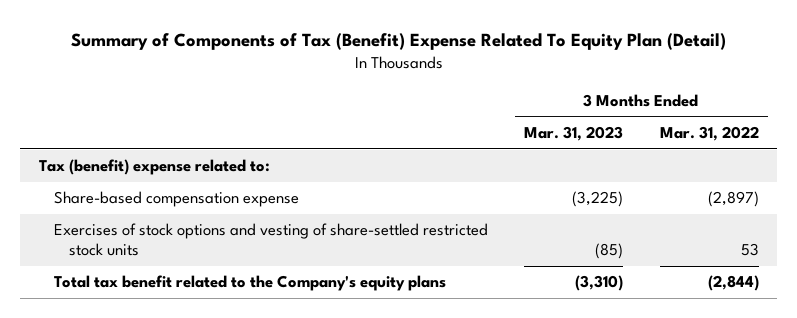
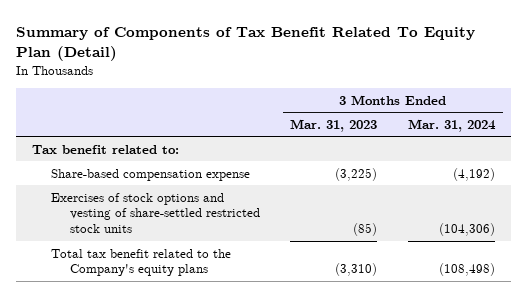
[70,32,726,50] Summary of Components of Tax (Benefit) Expense Related To Equity Plan (Detail) -> [16,26,476,62] Summary of Components of Tax Benefit Related To Equity Plan (Detail)
[659,125,759,141] Mar. 31, 2022 -> none
none -> [408,118,497,132] Mar. 31, 2024
[38,159,270,176] Tax (benefit) expense related to: -> [31,144,179,154] Tax benefit related to:

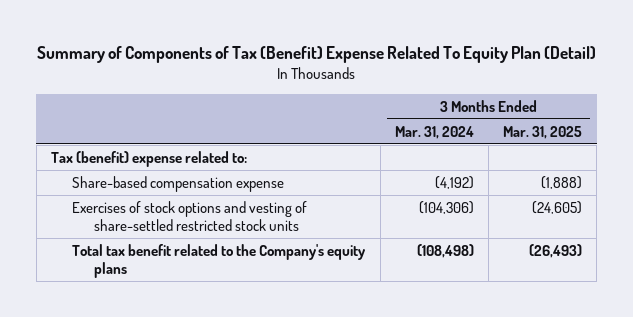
[16,26,476,62] Summary of Components of Tax Benefit Related To Equity Plan (Detail) -> [37,46,597,64] Summary of Components of Tax (Benefit) Expense Related To Equity Plan (Detail)
[290,118,378,132] Mar. 31, 2023 -> none
none -> [503,125,583,139] Mar. 31, 2025
[31,144,179,154] Tax benefit related to: -> [50,150,247,167] Tax (benefit) expense related to:

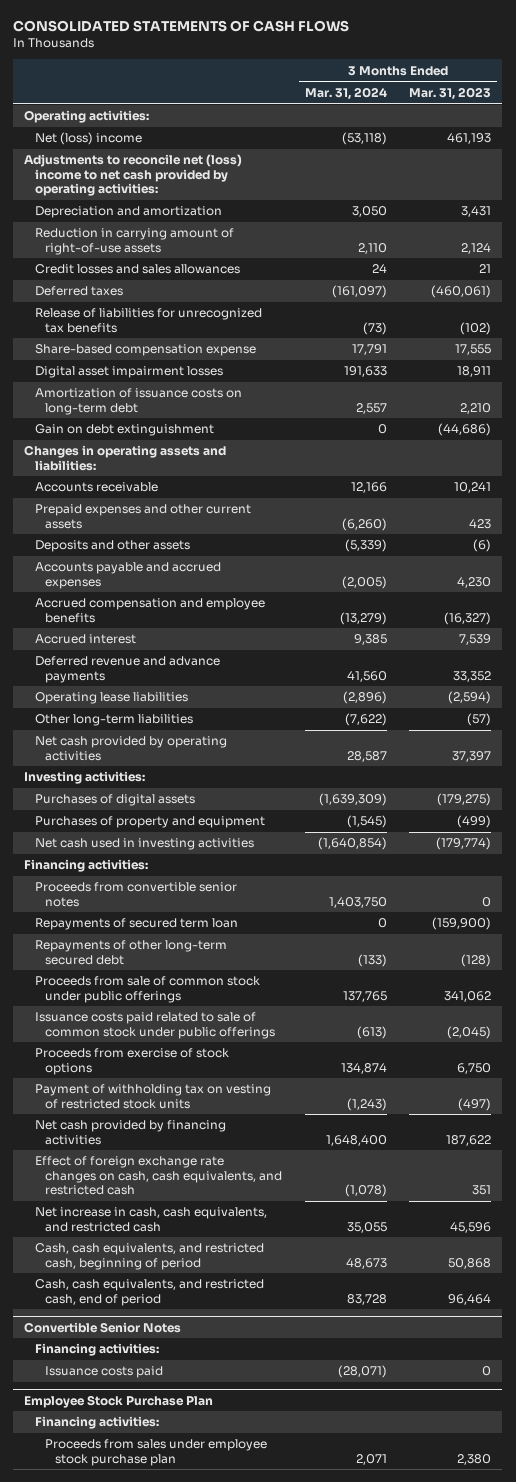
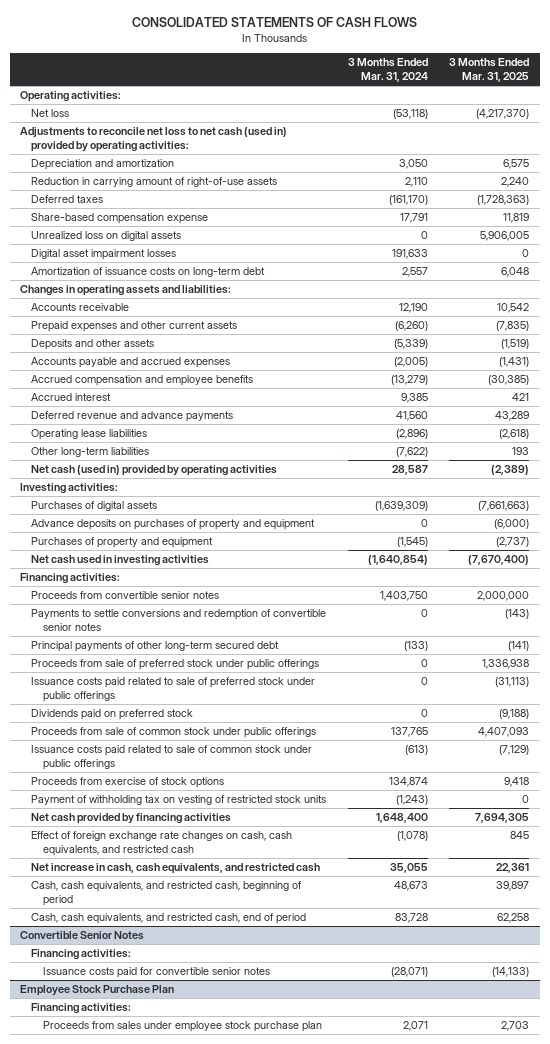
[409,86,492,100] Mar. 31, 2023 -> none
none -> [449,57,530,83] 3 Months Ended Mar. 31, 2025
[34,132,142,146] Net (loss) income -> [31,109,70,118] Net loss
[24,154,243,196] Adjustments to reconcile net (loss) income to net cash provided by operating activities: -> [20,127,288,153] Adjustments to reconcile net loss to net cash (used in) provided by operating activities:
[34,264,240,275] Credit losses and sales allowances -> none
[34,308,262,333] Release of liabilities for unrecognized tax benefits -> none
[331,285,387,299] (161,097) -> [388,195,428,206] (161,170)
none -> [31,231,182,242] Unrealized loss on digital assets
[34,424,214,437] Gain on debt extinguishment -> none
[350,482,387,494] 12,166 -> [398,303,428,314] 12,190
[34,736,227,761] Net cash provided by operating activities -> [31,465,278,477] Net cash (used in) provided by operating activities
none -> [31,519,316,531] Advance deposits on purchases of property and equipment
[34,918,238,931] Repayments of secured term loan -> none
none -> [31,609,327,632] Payments to settle conversions and redemption of convertible senior notes
[34,940,227,965] Repayments of other long-term secured debt -> [31,641,280,653] Principal payments of other long-term secured debt
none -> [31,659,320,671] Proceeds from sale of preferred stock under public offerings
none -> [31,677,316,703] Issuance costs paid related to sale of preferred stock under public offerings
none -> [31,709,194,721] Dividends paid on preferred stock
[45,1366,164,1379] Issuance costs paid -> [42,967,270,979] Issuance costs paid for convertible senior notes

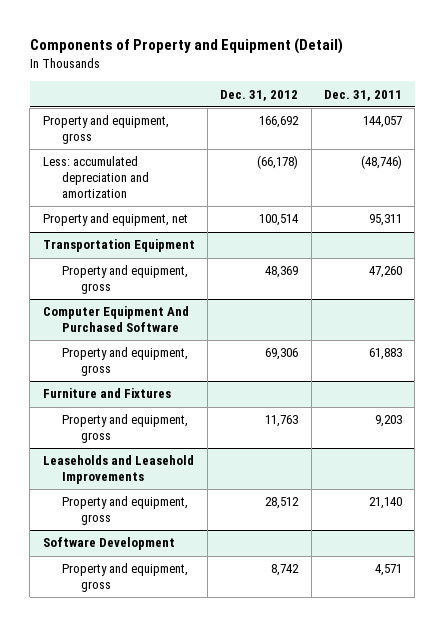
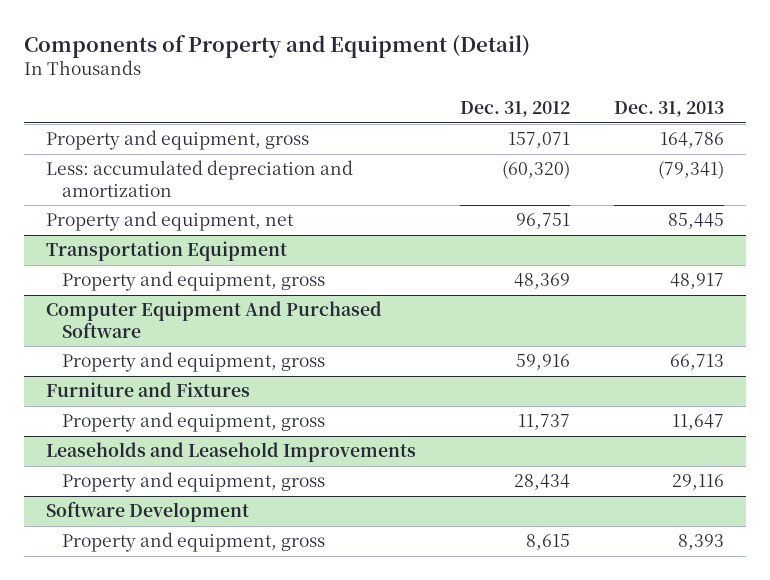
[324,89,403,101] Dec. 31, 2011 -> none
none -> [614,101,725,118] Dec. 31, 2013
[259,116,300,129] 166,692 -> [508,132,571,149] 157,071
[257,155,299,170] (66,178) -> [502,160,571,180] (60,320)
[259,214,300,227] 100,514 -> [516,213,571,230] 96,751
[265,348,299,361] 69,306 -> [516,354,571,371] 59,916
[265,415,299,428] 11,763 -> [518,414,571,431] 11,737
[265,497,300,510] 28,512 -> [514,474,571,491] 28,434
[271,564,300,577] 8,742 -> [526,534,571,551] 8,615

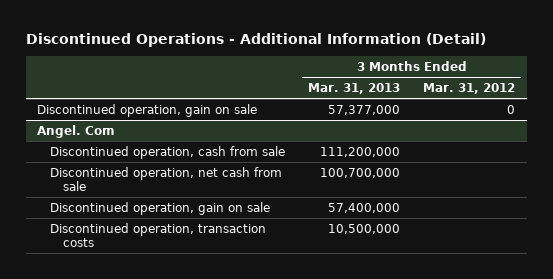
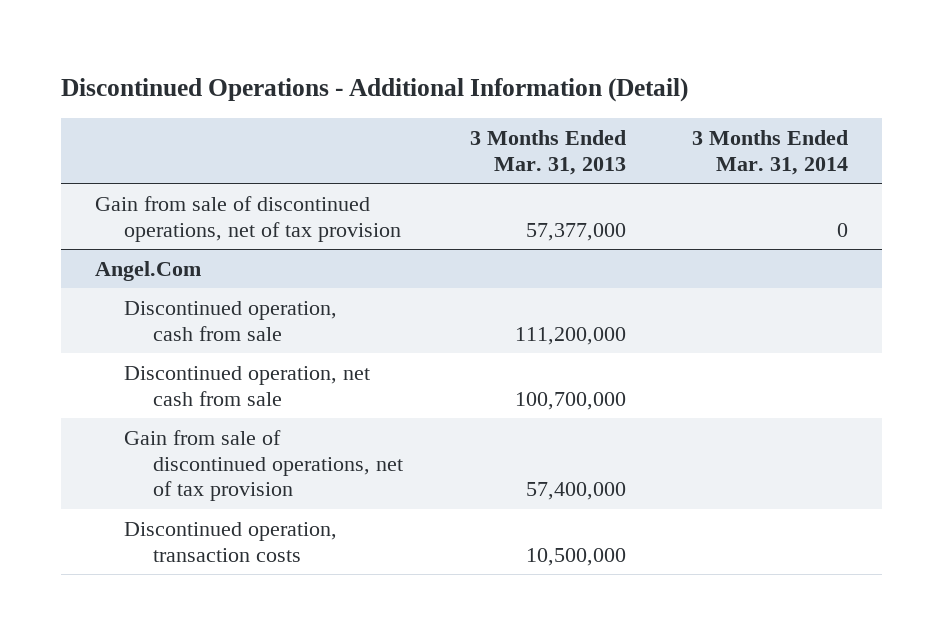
[423,83,516,95] Mar. 31, 2012 -> none
none -> [692,129,849,175] 3 Months Ended Mar. 31, 2014
[37,103,258,117] Discontinued operation, gain on sale -> [94,195,402,242] Gain from sale of discontinued operations, net of tax provision
[37,124,116,138] Angel. Com -> [94,260,201,281] Angel.Com
[50,201,271,215] Discontinued operation, gain on sale -> [124,429,404,502] Gain from sale of discontinued operations, net of tax provision

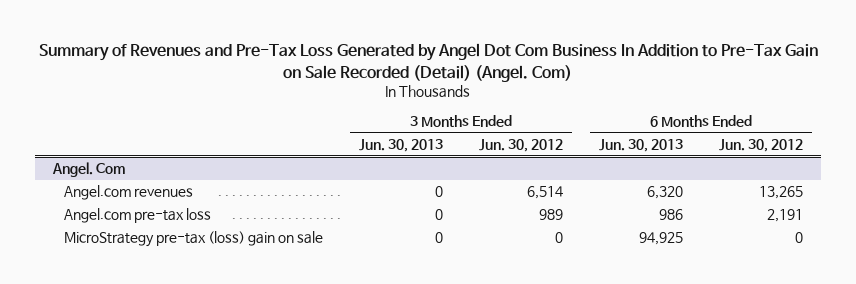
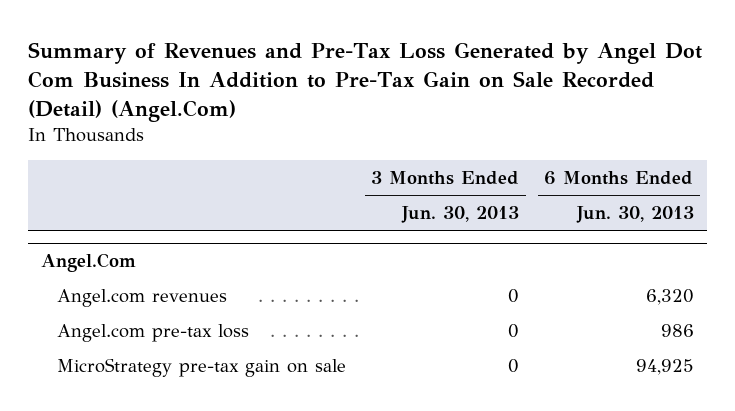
[38,43,818,82] Summary of Revenues and Pre-Tax Loss Generated by Angel Dot Com Business In Addition to Pre-Tax Gain on Sale Recorded (Detail) (Angel. Com) -> [28,41,703,122] Summary of Revenues and Pre-Tax Loss Generated by Angel Dot Com Business In Addition to Pre-Tax Gain on Sale Recorded (Detail) (Angel.Com)
[478,139,563,153] Jun. 30, 2012 -> none
[718,139,803,153] Jun. 30, 2012 -> none
[52,162,126,178] Angel. Com -> [41,253,137,273] Angel.Com
[63,231,323,248] MicroStrategy pre-tax (loss) gain on sale -> [56,358,346,378] MicroStrategy pre-tax gain on sale

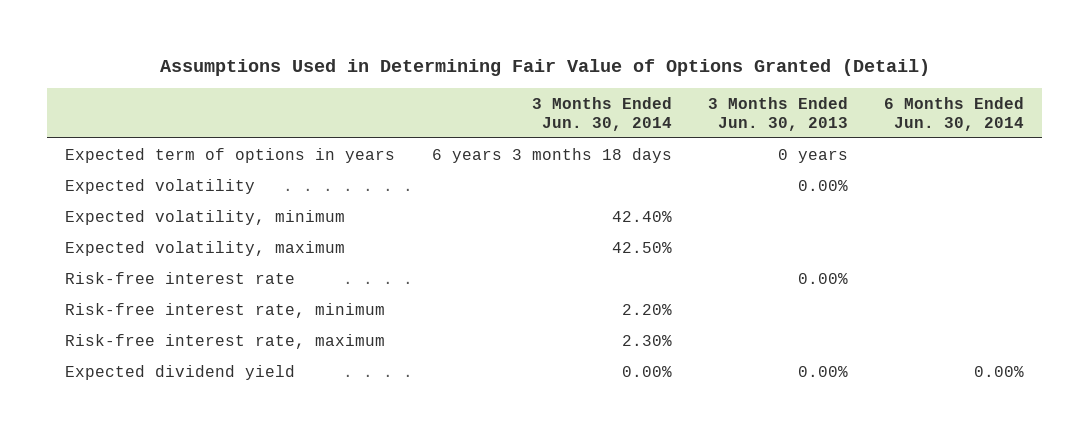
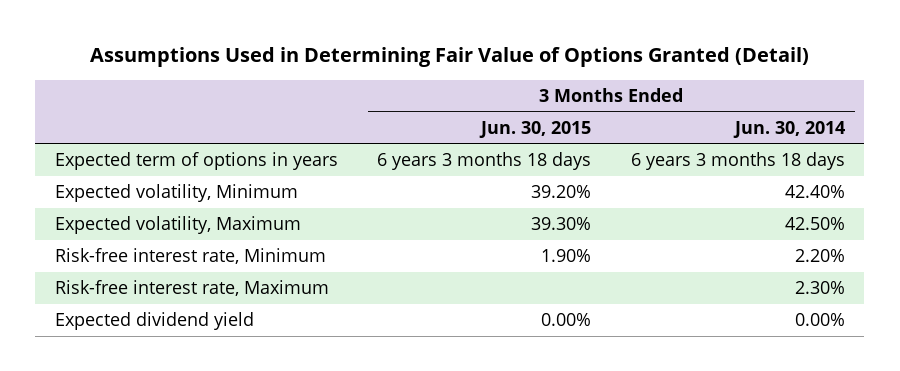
[707,96,848,131] 3 Months Ended Jun. 30, 2013 -> none
[883,96,1024,131] 6 Months Ended Jun. 30, 2014 -> none
none -> [479,120,592,138] Jun. 30, 2015
[65,178,256,194] Expected volatility -> none
[65,271,296,284] Risk-free interest rate -> none
[65,209,346,225] Expected volatility, minimum -> [55,184,299,203] Expected volatility, Minimum
[65,240,346,256] Expected volatility, maximum -> [55,216,302,235] Expected volatility, Maximum
[65,302,386,318] Risk-free interest rate, minimum -> [55,248,327,265] Risk-free interest rate, Minimum
[65,333,386,349] Risk-free interest rate, maximum -> [55,280,330,297] Risk-free interest rate, Maximum

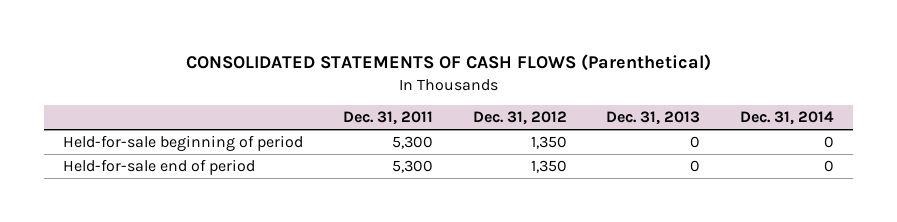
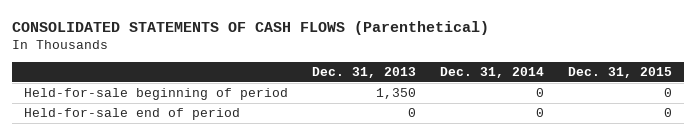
[342,111,433,126] Dec. 31, 2011 -> none
[472,111,567,126] Dec. 31, 2012 -> none
none -> [567,66,672,78] Dec. 31, 2015
[690,135,701,148] 0 -> [375,88,416,100] 1,350

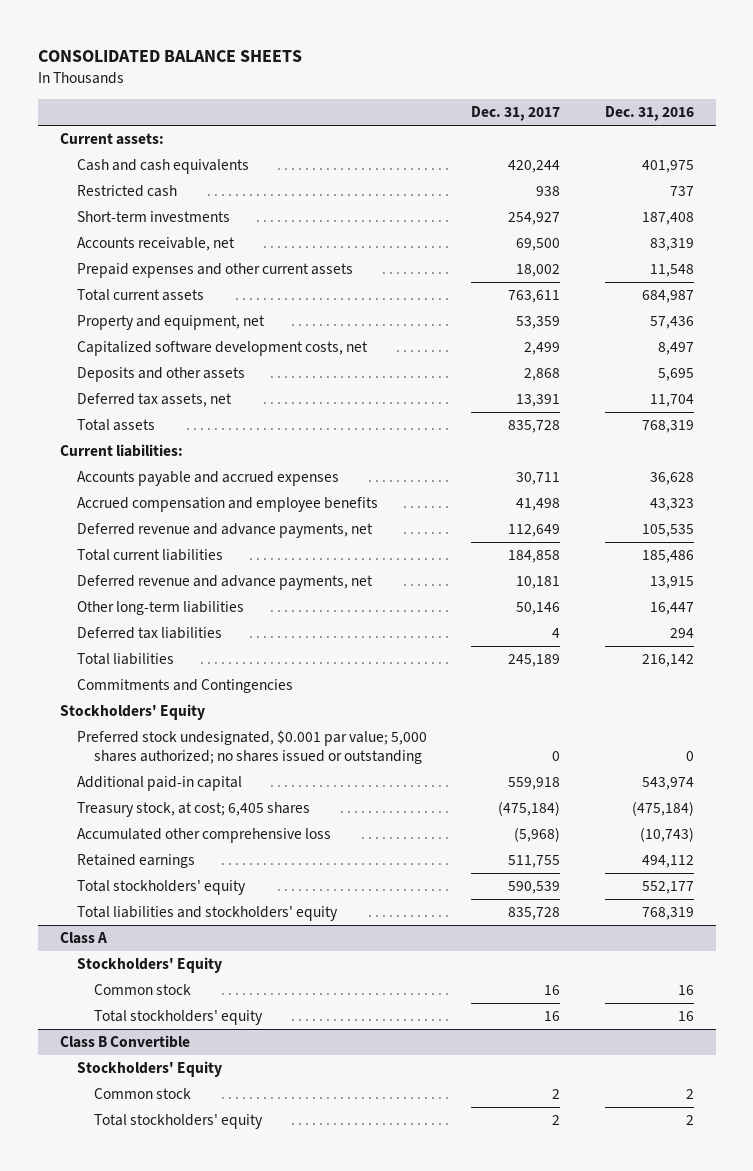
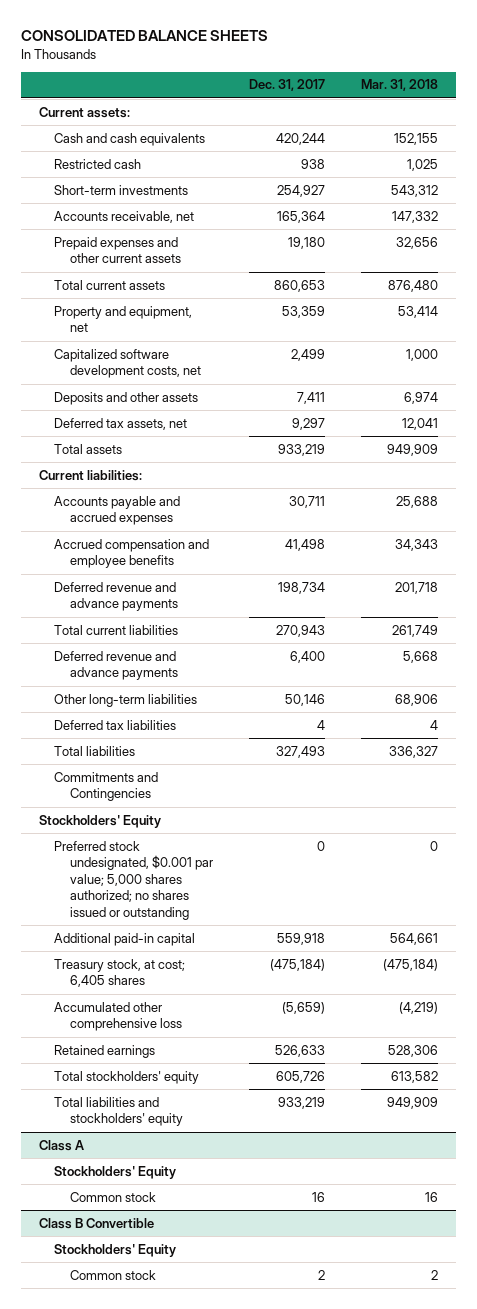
[604,106,694,122] Dec. 31, 2016 -> none
none -> [361,79,439,92] Mar. 31, 2018
[516,238,561,252] 69,500 -> [276,210,325,223] 165,364
[516,264,561,278] 18,002 -> [287,236,325,249] 19,180
[508,290,561,304] 763,611 -> [273,279,325,292] 860,653
[524,368,561,382] 2,868 -> [296,391,325,404] 7,411
[516,394,561,408] 13,391 -> [291,417,325,430] 9,297
[508,420,561,434] 835,728 -> [277,443,325,456] 933,219
[77,523,374,539] Deferred revenue and advance payments, net -> [54,581,178,612] Deferred revenue and advance payments
[508,524,561,538] 112,649 -> [277,581,325,594] 198,734
[508,550,561,564] 184,858 -> [275,624,325,637] 270,943
[77,575,374,591] Deferred revenue and advance payments, net -> [54,650,178,681] Deferred revenue and advance payments
[516,576,561,590] 10,181 -> [289,650,325,663] 6,400
[508,654,561,668] 245,189 -> [275,745,325,758] 327,493
[514,827,561,843] (5,968) -> [281,1001,325,1014] (5,659)
[508,855,561,869] 511,755 -> [274,1044,325,1057] 526,633
[508,881,561,895] 590,539 -> [275,1070,325,1083] 605,726
[508,907,561,921] 835,728 -> [277,1096,325,1109] 933,219
[94,1010,264,1026] Total stockholders' equity -> none
[94,1114,264,1130] Total stockholders' equity -> none

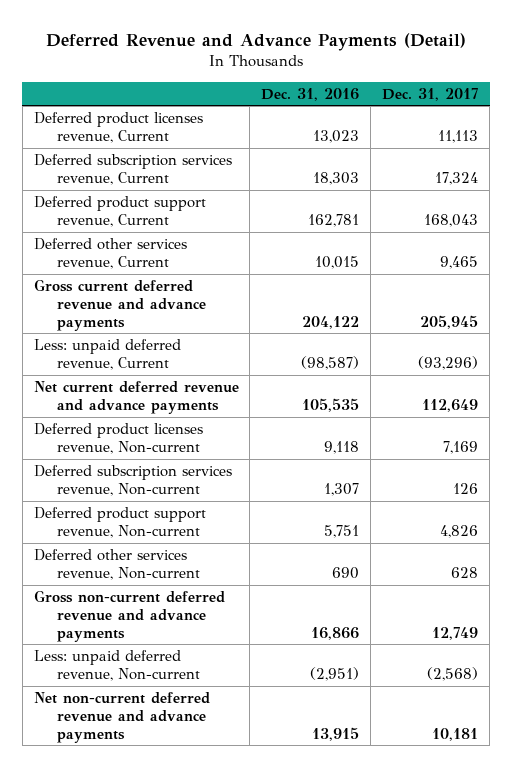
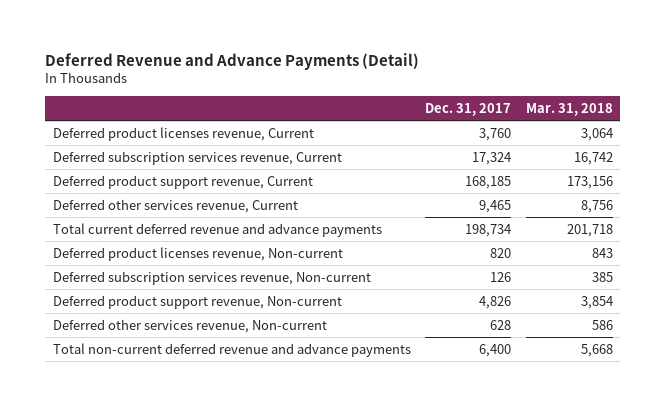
[261,87,360,101] Dec. 31, 2016 -> none
none -> [525,102,613,116] Mar. 31, 2018
[438,129,479,143] 11,113 -> [479,127,512,141] 3,760
[424,213,479,227] 168,043 -> [465,175,512,189] 168,185
[33,279,207,331] Gross current deferred revenue and advance payments -> none
[33,339,181,370] Less: unpaid deferred revenue, Current -> none
[33,381,239,414] Net current deferred revenue and advance payments -> [52,222,382,237] Total current deferred revenue and advance payments
[422,398,479,412] 112,649 -> [465,223,512,237] 198,734
[443,440,479,454] 7,169 -> [490,247,512,258] 820
[33,590,225,642] Gross non-current deferred revenue and advance payments -> none
[33,650,201,681] Less: unpaid deferred revenue, Non-current -> none
[33,692,210,743] Net non-current deferred revenue and advance payments -> [52,342,411,357] Total non-current deferred revenue and advance payments
[432,727,479,741] 10,181 -> [479,343,512,357] 6,400

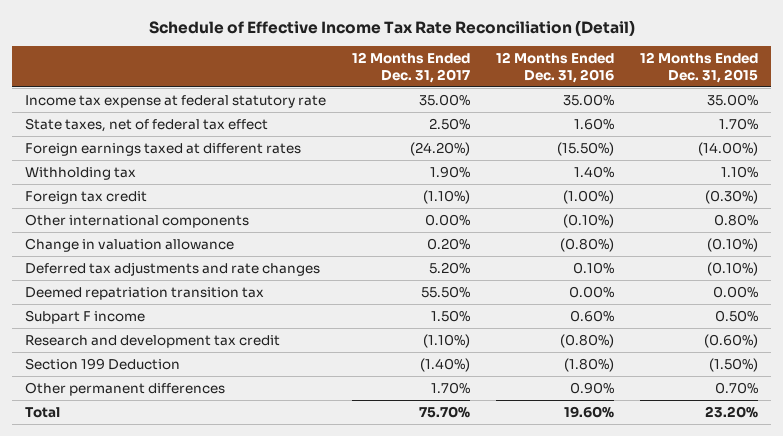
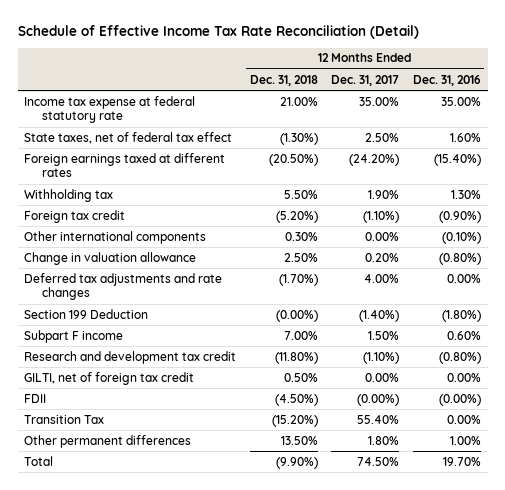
[640,51,759,83] 12 Months Ended Dec. 31, 2015 -> none
none -> [249,74,318,86] Dec. 31, 2018
[557,141,615,156] (15.50%) -> [433,153,481,166] (15.40%)
[574,165,615,178] 1.40% -> [450,189,481,199] 1.30%
[563,189,615,204] (1.00%) -> [438,210,481,223] (0.90%)
[24,286,264,300] Deemed repatriation transition tax -> none
[429,261,471,274] 5.20% -> [364,273,400,283] 4.00%
[573,261,615,274] 0.10% -> [446,273,481,283] 0.00%
[24,357,180,370] Section 199 Deduction -> [24,308,149,319] Section 199 Deduction
none -> [24,371,195,385] GILTI, net of foreign tax credit
none -> [24,393,47,403] FDII
none -> [24,414,105,424] Transition Tax
[431,381,471,394] 1.70% -> [368,435,400,445] 1.80%
[570,381,615,394] 0.90% -> [449,435,481,445] 1.00%
[419,405,471,418] 75.70% -> [357,456,400,466] 74.50%
[564,405,615,418] 19.60% -> [442,456,481,466] 19.70%

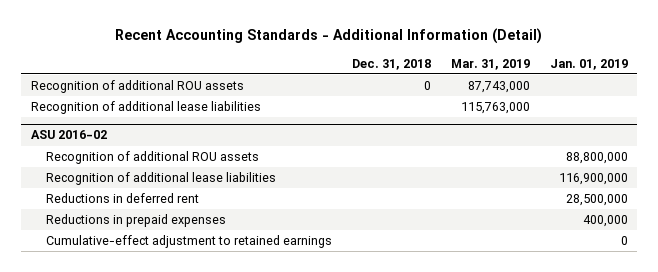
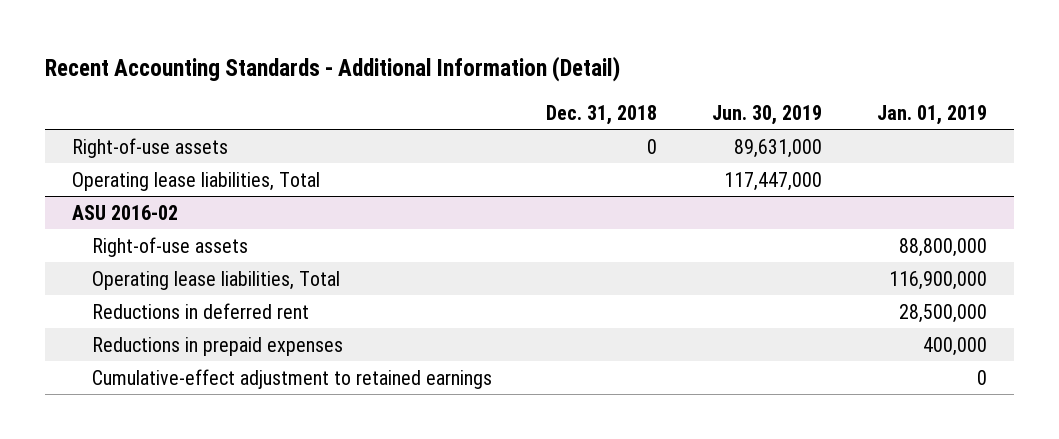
[450,58,530,70] Mar. 31, 2019 -> none
none -> [712,104,823,125] Jun. 30, 2019
[30,80,244,94] Recognition of additional ROU assets -> [72,137,229,158] Right-of-use assets
[30,101,261,115] Recognition of additional lease liabilities -> [72,171,321,191] Operating lease liabilities, Total
[45,151,259,165] Recognition of additional ROU assets -> [91,236,248,257] Right-of-use assets
[45,172,276,186] Recognition of additional lease liabilities -> [91,270,340,290] Operating lease liabilities, Total

